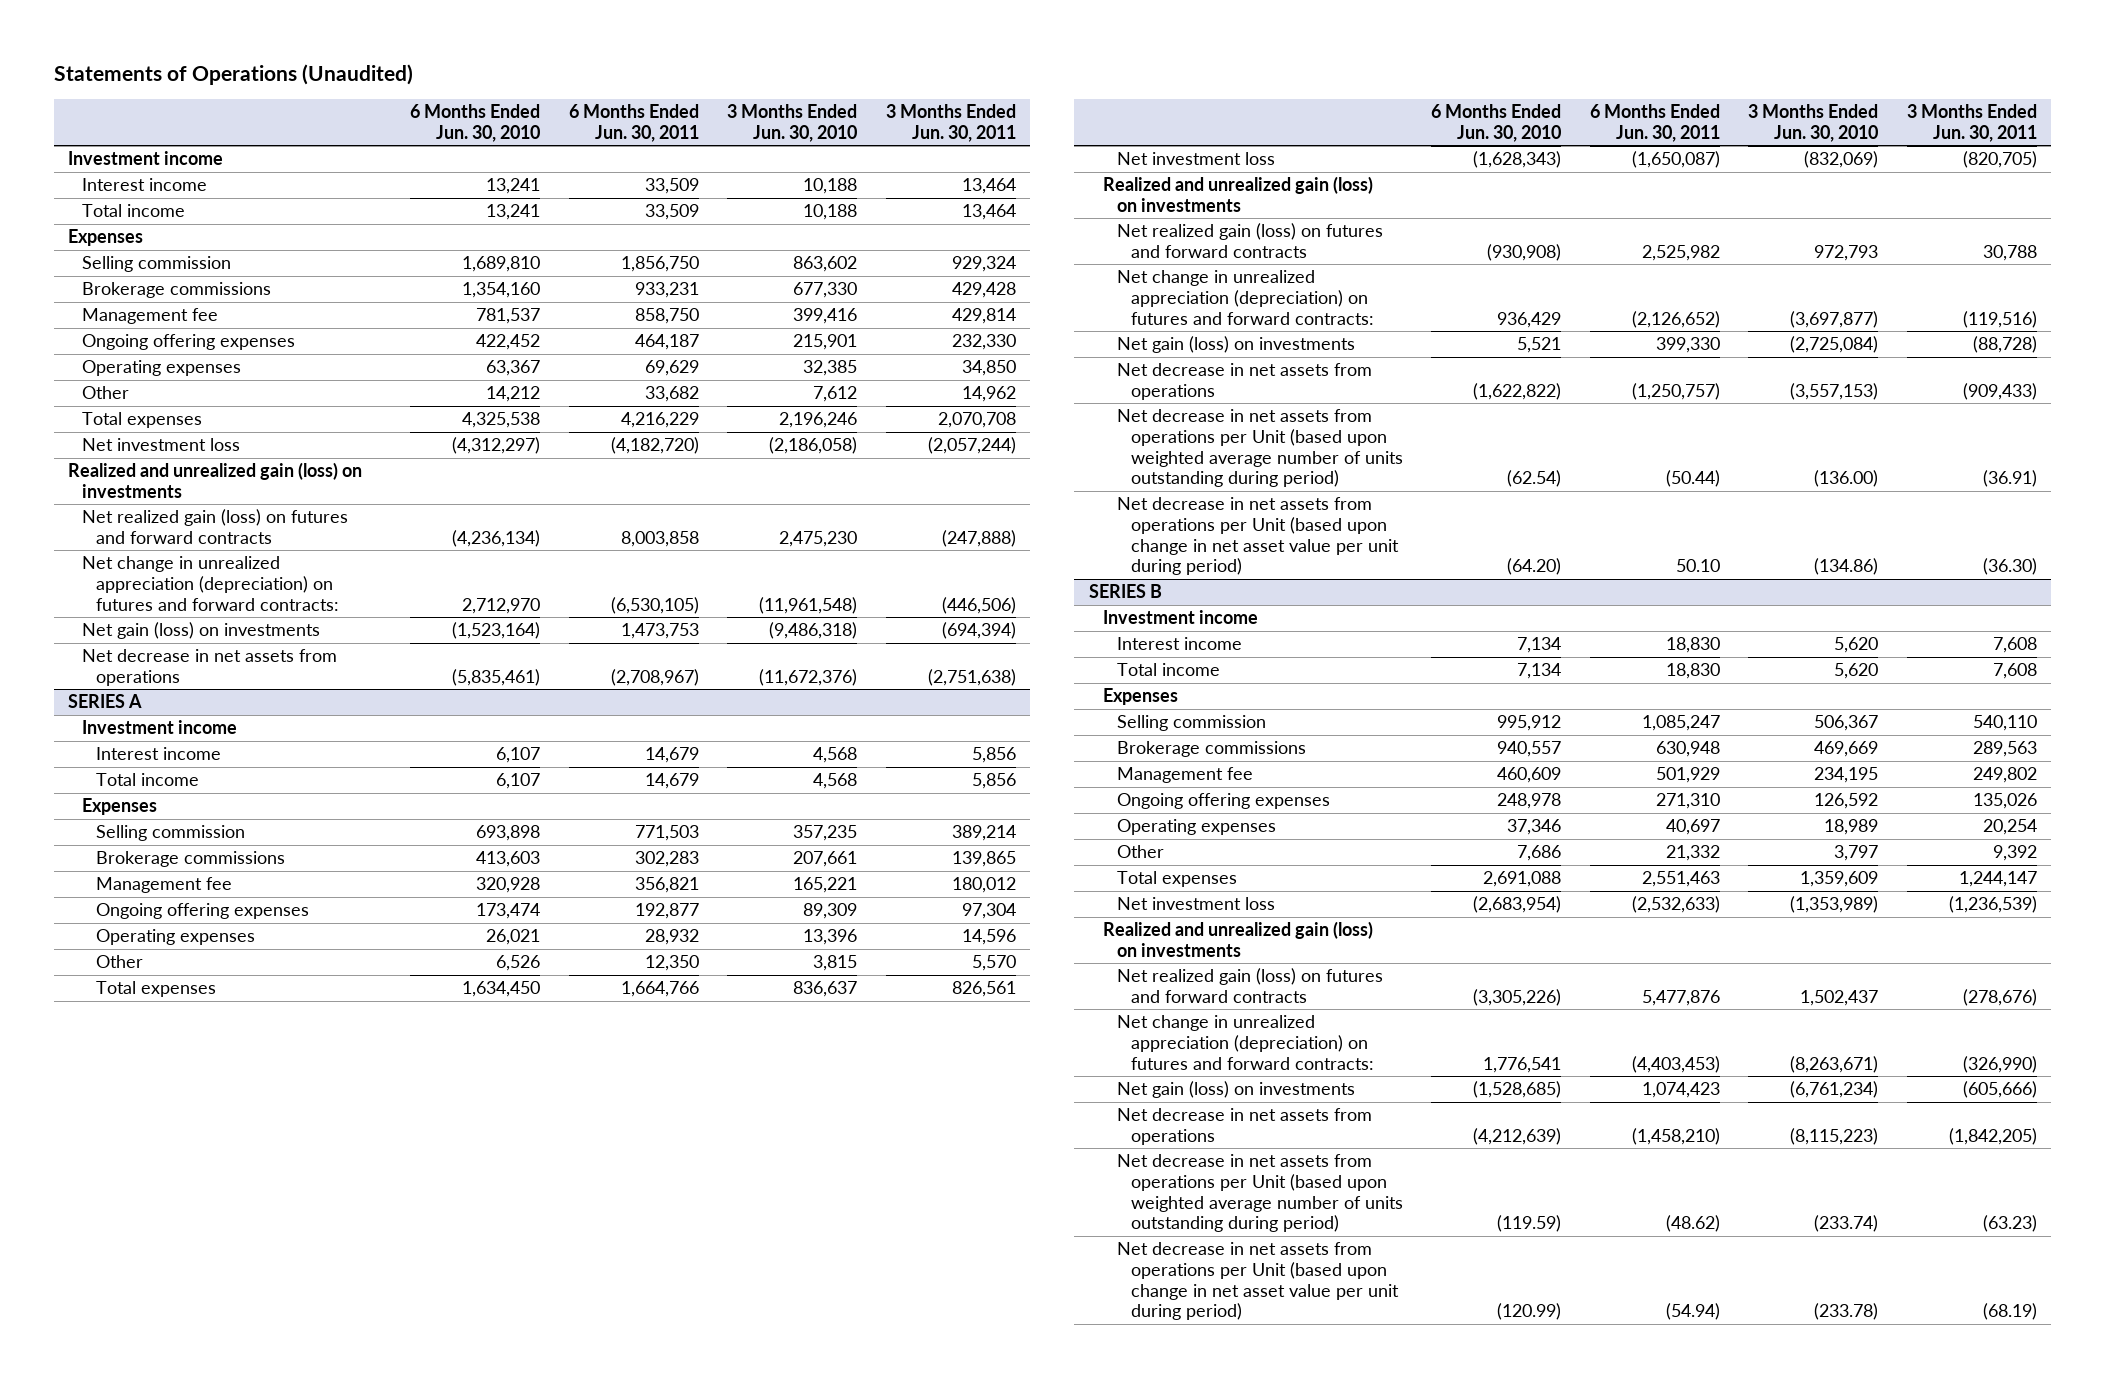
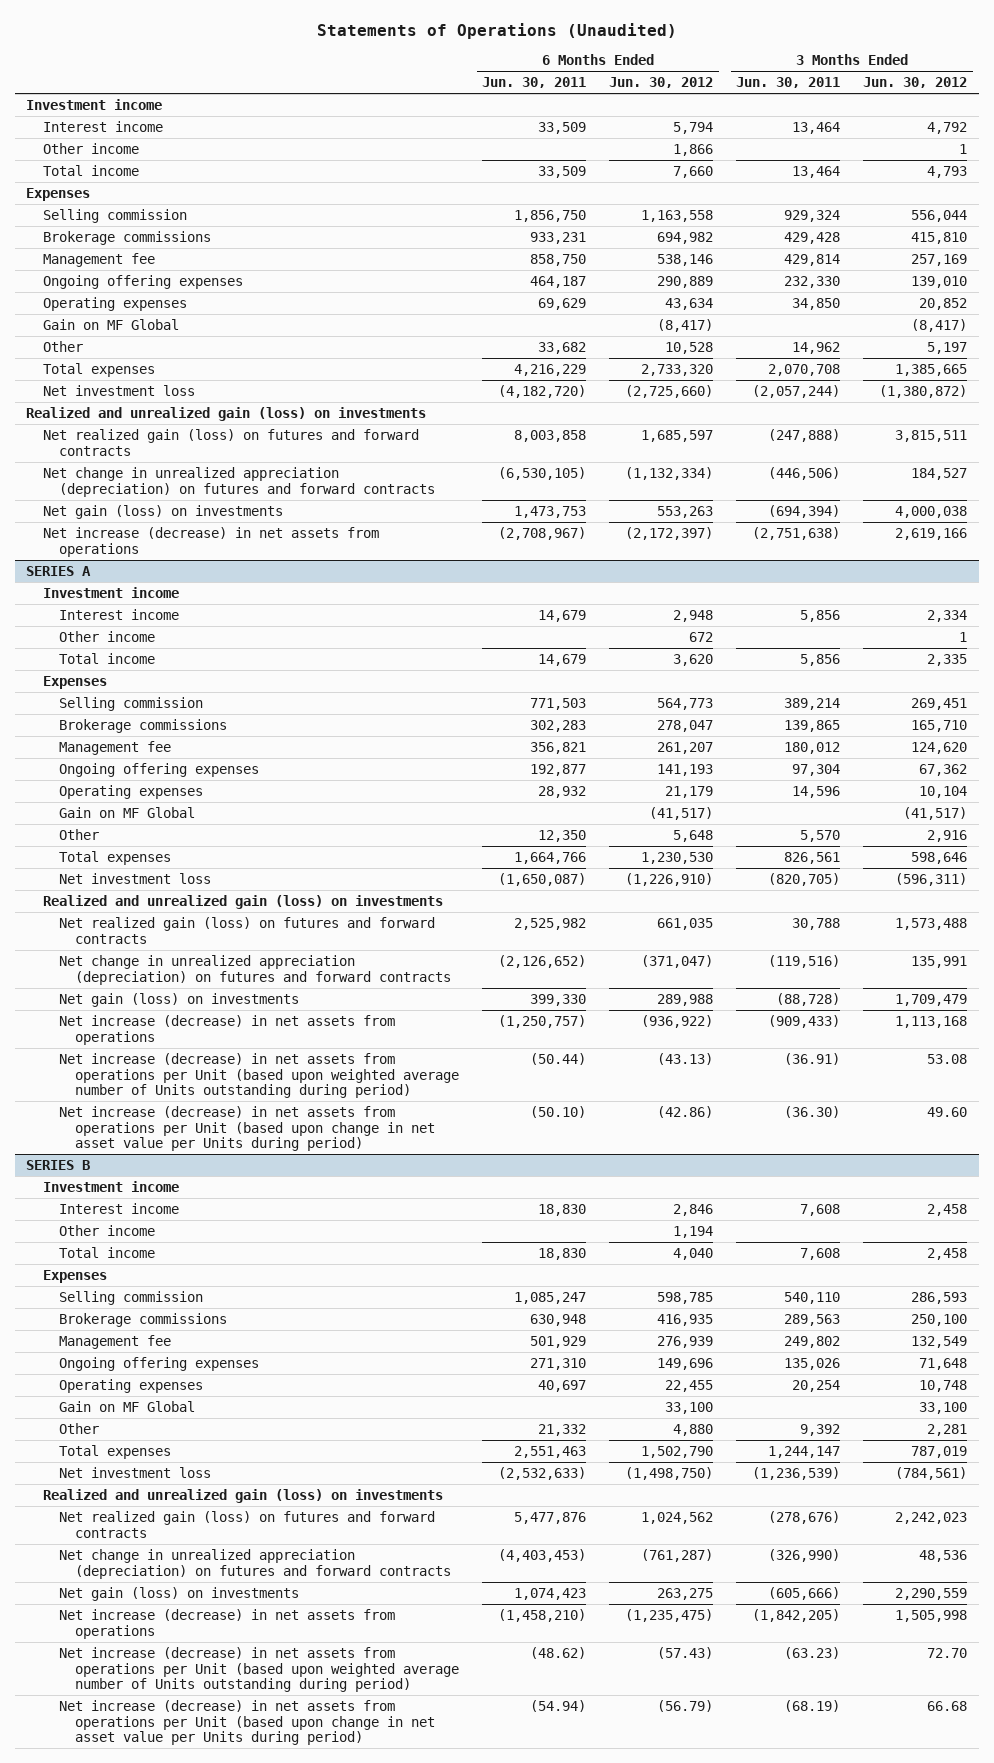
[410,104,541,142] 6 Months Ended Jun. 30, 2010 -> none
[727,104,858,142] 3 Months Ended Jun. 30, 2010 -> none
none -> [609,77,714,89] Jun. 30, 2012
none -> [863,77,968,89] Jun. 30, 2012
none -> [42,142,139,154] Other income
none -> [42,318,179,330] Gain on MF Global
[82,556,339,611] Net change in unrealized appreciation (depreciation) on futures and forward contracts: -> [42,466,435,497] Net change in unrealized appreciation (depreciation) on futures and forward contracts
[82,649,338,686] Net decrease in net assets from operations -> [42,526,379,557] Net increase (decrease) in net assets from operations
none -> [58,630,155,642] Other income
none -> [58,806,195,818] Gain on MF Global
[1116,270,1374,325] Net change in unrealized appreciation (depreciation) on futures and forward contracts: -> [58,954,452,985] Net change in unrealized appreciation (depreciation) on futures and forward contracts
[1116,363,1372,400] Net decrease in net assets from operations -> [58,1014,395,1045] Net increase (decrease) in net assets from operations
[1116,409,1403,488] Net decrease in net assets from operations per Unit (based upon weighted average number of units outstanding during period) -> [58,1052,460,1099] Net increase (decrease) in net assets from operations per Unit (based upon weighted average number of Units outstanding during period)
[1116,497,1399,576] Net decrease in net assets from operations per Unit (based upon change in net asset value per unit during period) -> [58,1105,436,1152] Net increase (decrease) in net assets from operations per Unit (based upon change in net asset value per Units during period)
[1675,559,1720,573] 50.10 -> [530,1105,587,1118] (50.10)
none -> [58,1224,155,1236] Other income
none -> [58,1400,195,1412] Gain on MF Global
[1116,1015,1374,1070] Net change in unrealized appreciation (depreciation) on futures and forward contracts: -> [58,1548,452,1579] Net change in unrealized appreciation (depreciation) on futures and forward contracts
[1116,1108,1372,1145] Net decrease in net assets from operations -> [58,1608,395,1639] Net increase (decrease) in net assets from operations
[1116,1154,1403,1233] Net decrease in net assets from operations per Unit (based upon weighted average number of units outstanding during period) -> [58,1646,460,1693] Net increase (decrease) in net assets from operations per Unit (based upon weighted average number of Units outstanding during period)
[1116,1242,1399,1321] Net decrease in net assets from operations per Unit (based upon change in net asset value per unit during period) -> [58,1699,436,1746] Net increase (decrease) in net assets from operations per Unit (based upon change in net asset value per Units during period)

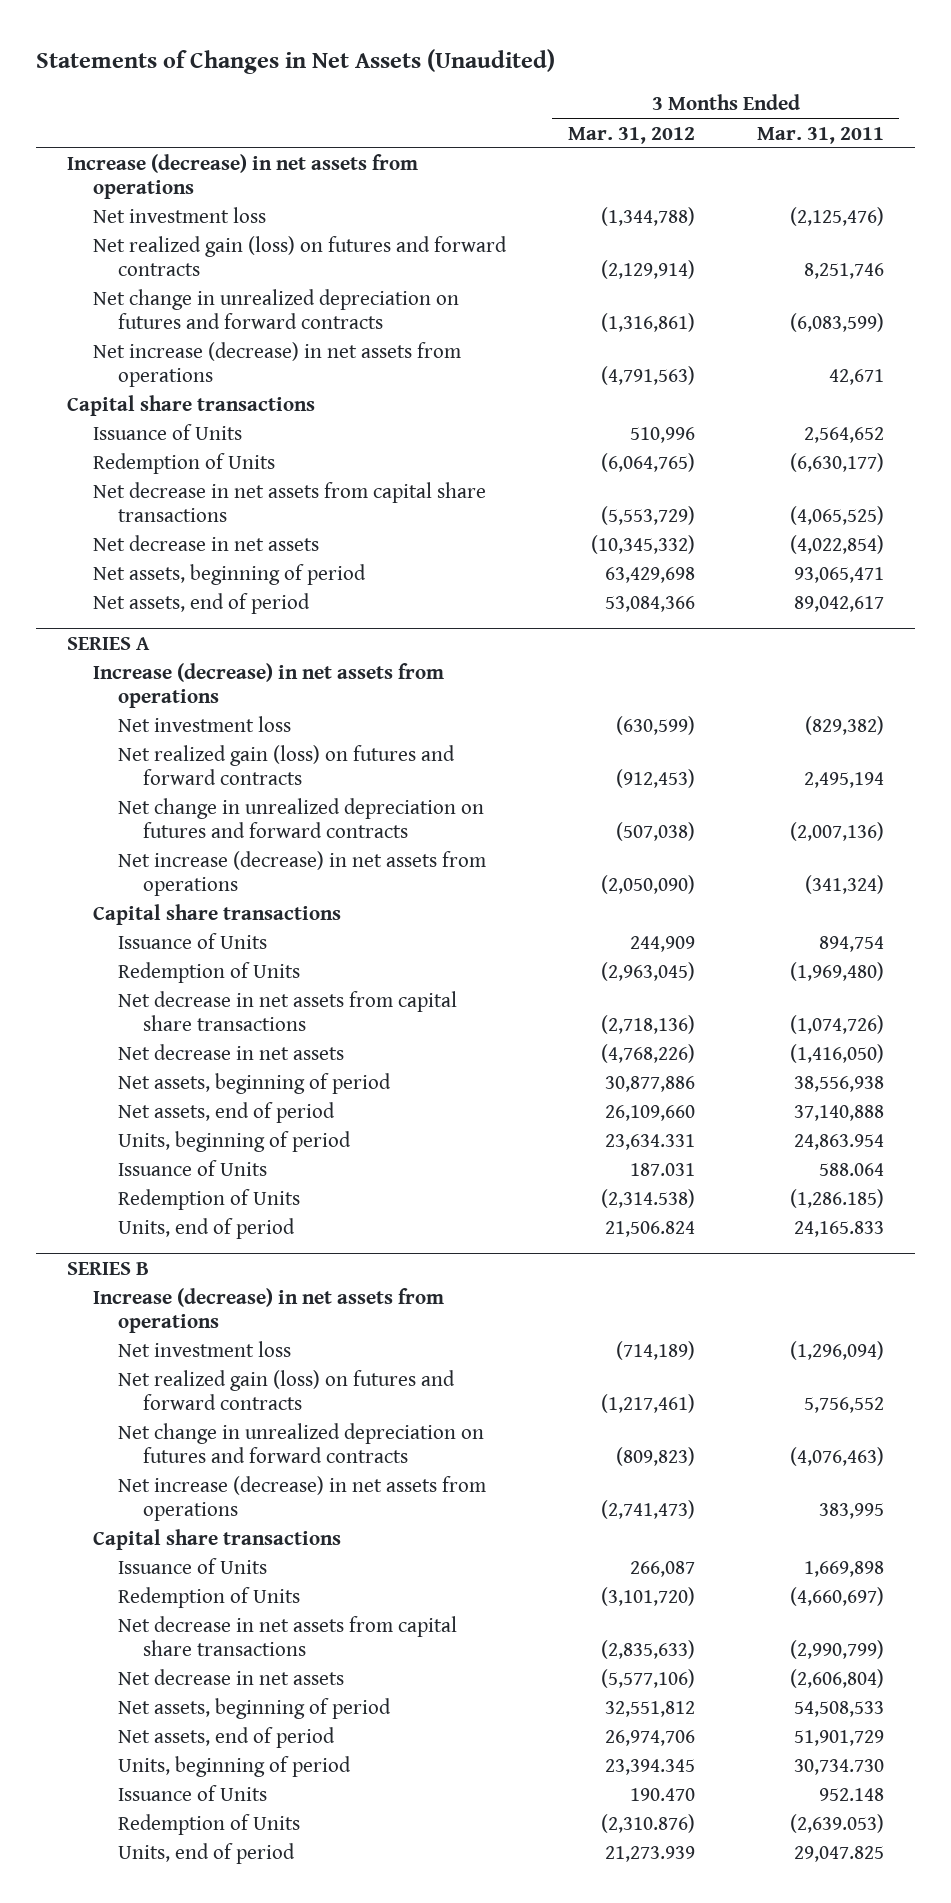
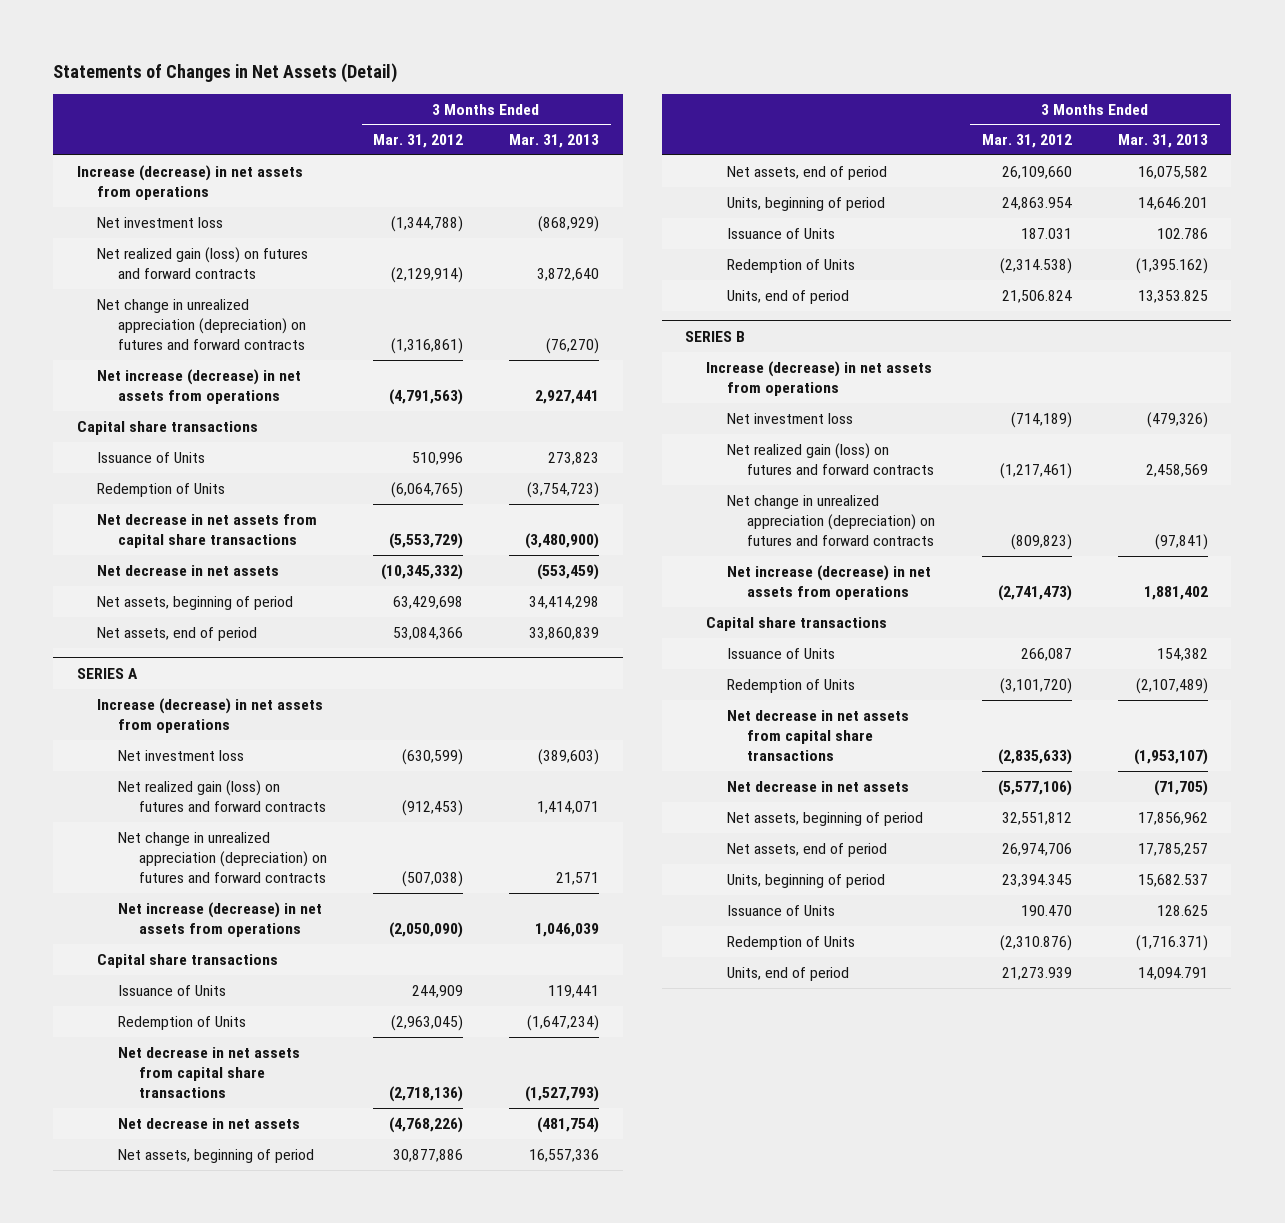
[36,49,556,75] Statements of Changes in Net Assets (Unaudited) -> [53,62,398,83] Statements of Changes in Net Assets (Detail)
[756,126,884,144] Mar. 31, 2011 -> none
none -> [509,134,600,149] Mar. 31, 2013
[92,289,459,329] Net change in unrealized depreciation on futures and forward contracts -> [97,298,307,350] Net change in unrealized appreciation (depreciation) on futures and forward contracts
[117,798,484,838] Net change in unrealized depreciation on futures and forward contracts -> [118,831,327,883] Net change in unrealized appreciation (depreciation) on futures and forward contracts
[604,1134,695,1151] 23,634.331 -> [1001,196,1072,210] 24,863.954
[117,1423,484,1463] Net change in unrealized depreciation on futures and forward contracts -> [726,494,936,546] Net change in unrealized appreciation (depreciation) on futures and forward contracts

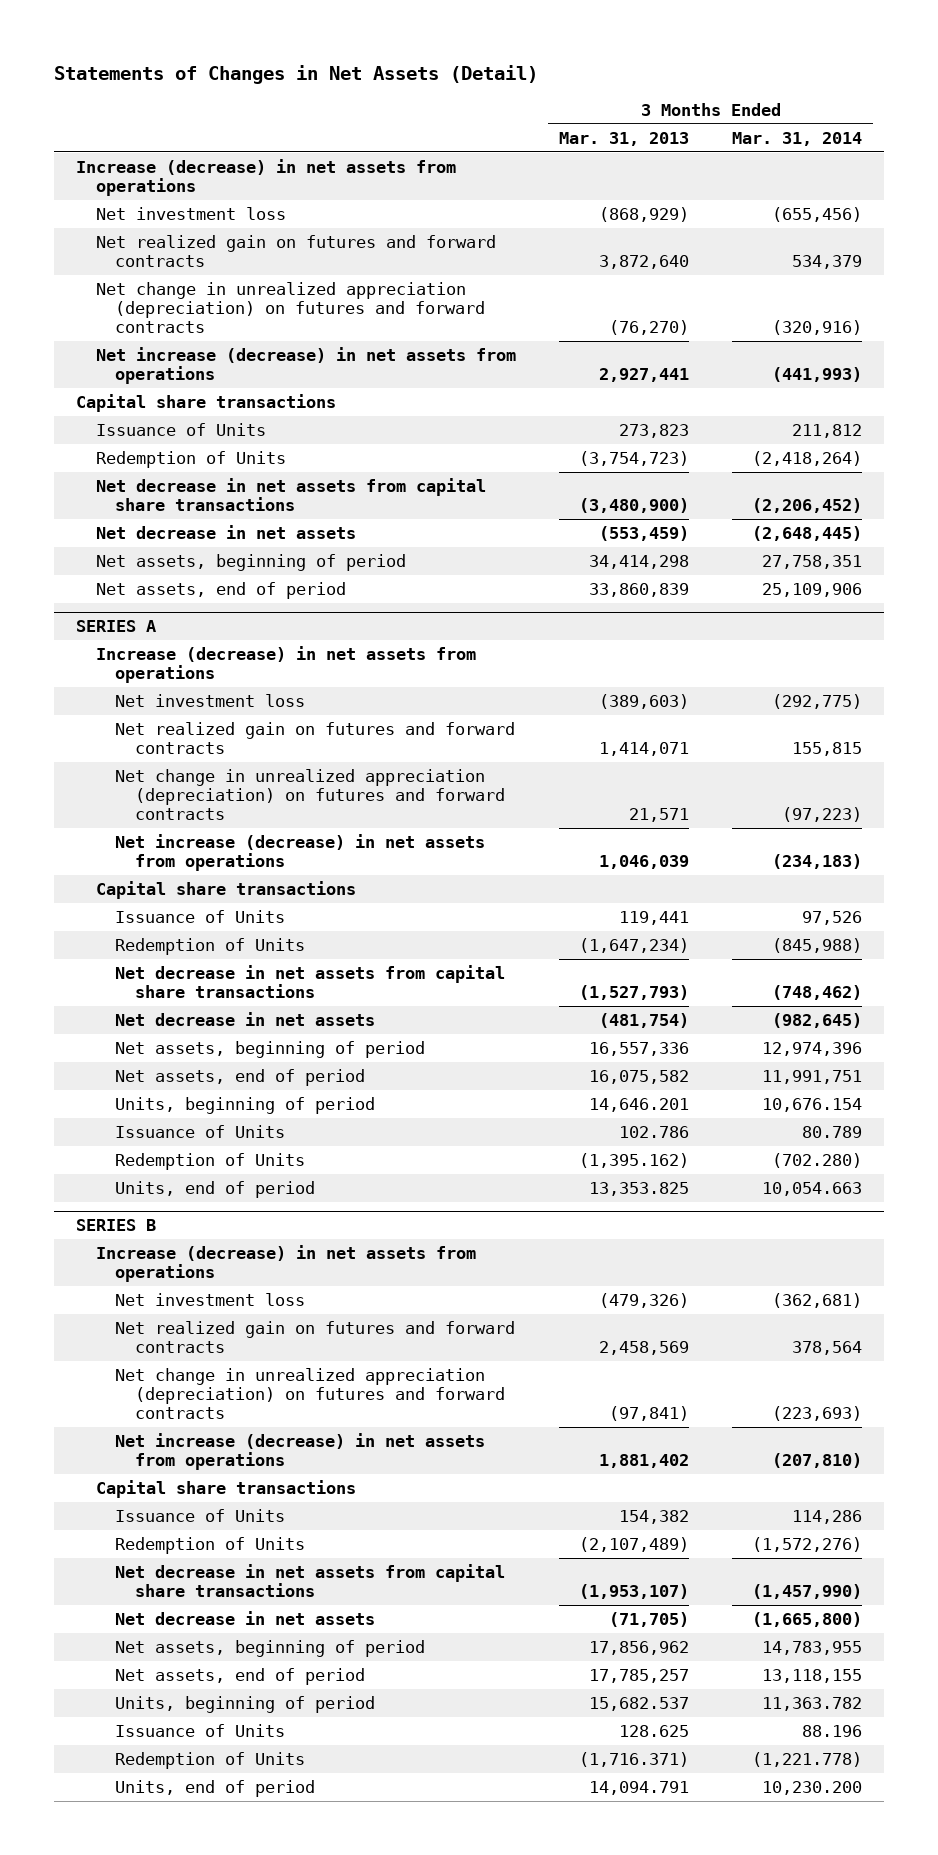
[373,134,464,149] Mar. 31, 2012 -> none
none -> [732,131,863,146] Mar. 31, 2014
[97,246,309,279] Net realized gain (loss) on futures and forward contracts -> [95,234,496,268] Net realized gain on futures and forward contracts
[118,779,326,812] Net realized gain (loss) on futures and forward contracts -> [115,721,516,755] Net realized gain on futures and forward contracts
[726,442,935,475] Net realized gain (loss) on futures and forward contracts -> [115,1320,516,1354] Net realized gain on futures and forward contracts

